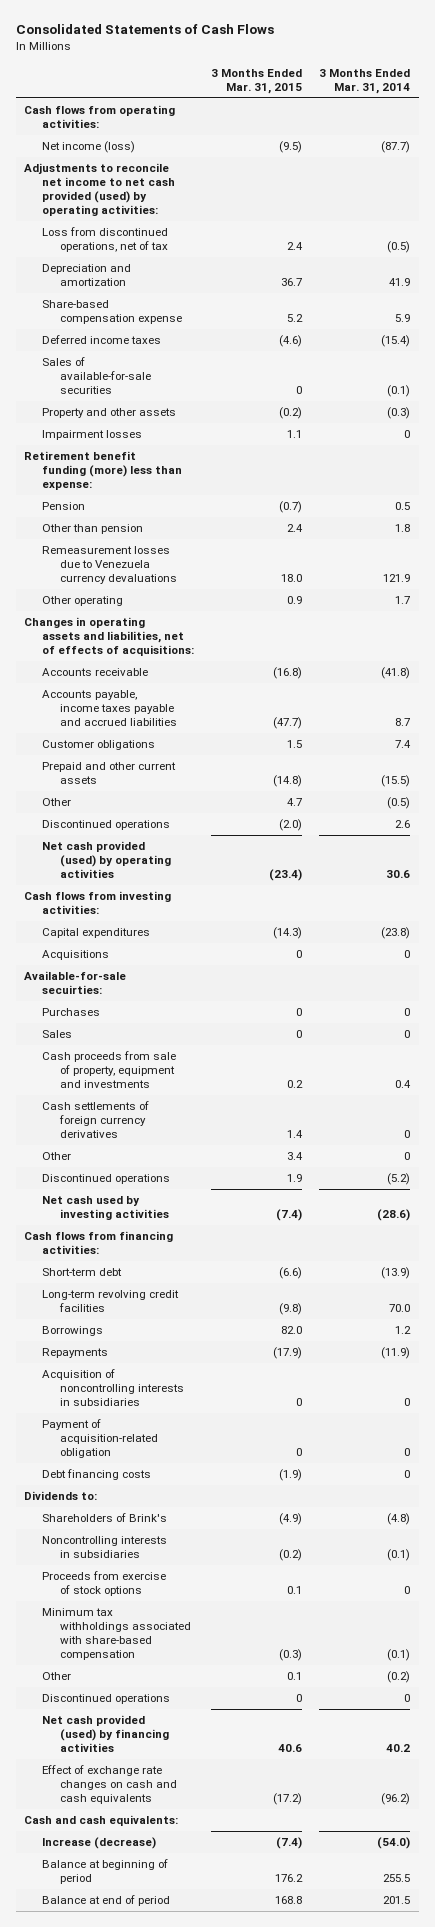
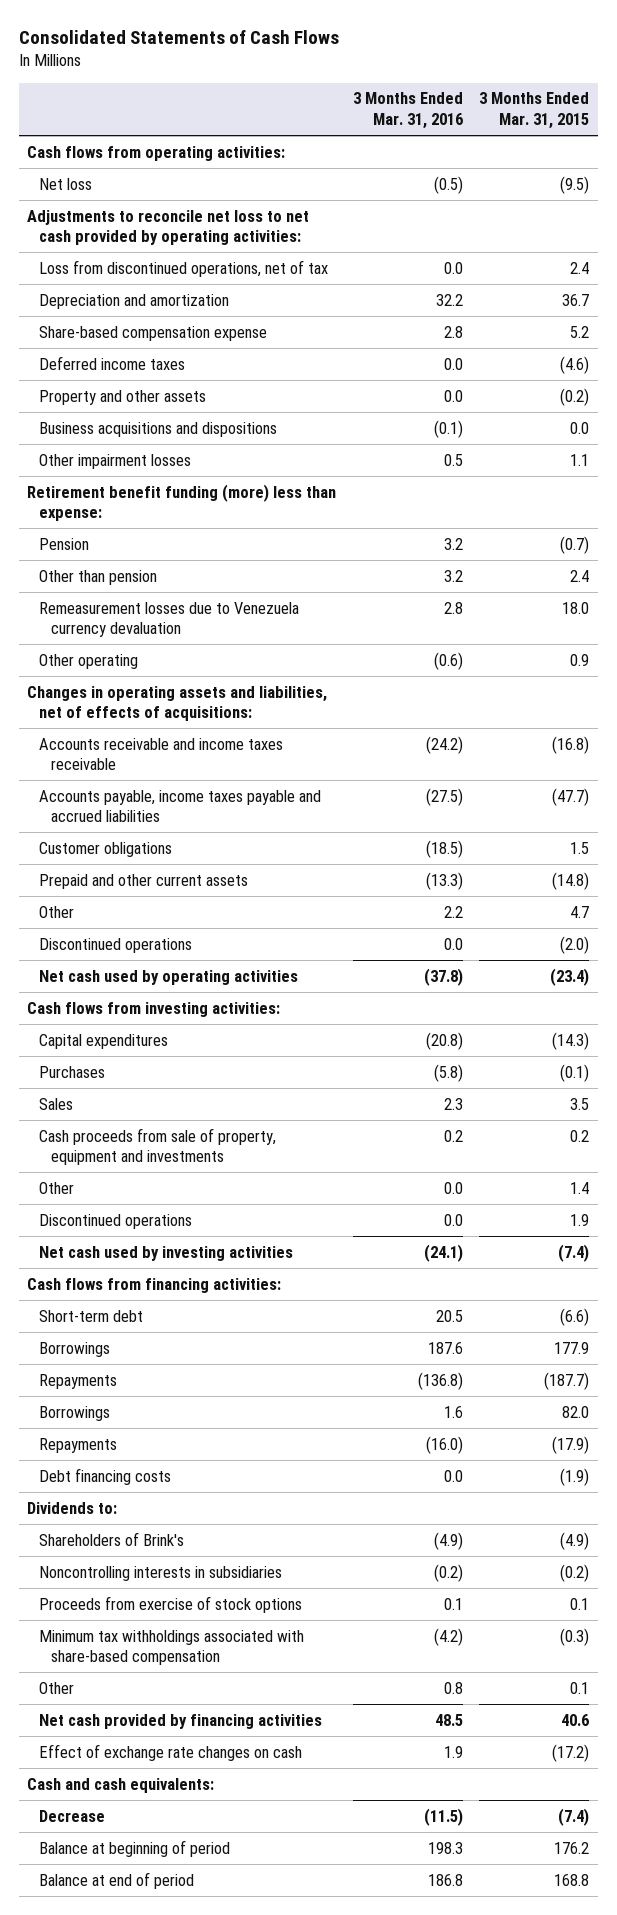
[319,68,411,94] 3 Months Ended Mar. 31, 2014 -> none
none -> [352,92,463,130] 3 Months Ended Mar. 31, 2016
[42,141,136,154] Net income (loss) -> [38,177,92,190] Net loss
[24,163,176,216] Adjustments to reconcile net income to net cash provided (used) by operating activities: -> [27,209,310,246] Adjustments to reconcile net loss to net cash provided by operating activities:
[42,357,152,394] Sales of available-for-sale securities -> none
none -> [38,421,277,437] Business acquisitions and dispositions
[42,430,143,441] Impairment losses -> [38,453,191,469] Other impairment losses
[42,546,178,584] Remeasurement losses due to Venezuela currency devaluations -> [38,601,299,638] Remeasurement losses due to Venezuela currency devaluation
[42,668,149,677] Accounts receivable -> [38,737,283,771] Accounts receivable and income taxes receivable
[42,841,172,878] Net cash provided (used) by operating activities -> [38,969,298,985] Net cash used by operating activities
[42,950,110,961] Acquisitions -> none
[24,971,127,995] Available-for-sale secuirties: -> none
[296,1008,303,1017] 0 -> [560,1063,590,1082] (0.1)
[296,1030,303,1039] 0 -> [570,1097,590,1110] 3.5
[42,1101,150,1138] Cash settlements of foreign currency derivatives -> none
[287,1152,304,1161] 3.4 -> [570,1181,590,1194] 1.4
[42,1290,180,1313] Long-term revolving credit facilities -> none
none -> [38,1341,110,1357] Borrowings
none -> [38,1373,117,1389] Repayments
[42,1369,185,1406] Acquisition of noncontrolling interests in subsidiaries -> none
[42,1419,159,1458] Payment of acquisition-related obligation -> none
[42,1694,171,1705] Discontinued operations -> none
[42,1715,170,1752] Net cash provided (used) by financing activities -> [38,1713,322,1729] Net cash provided by financing activities
[42,1765,178,1804] Effect of exchange rate changes on cash and cash equivalents -> [38,1743,302,1761] Effect of exchange rate changes on cash
[42,1837,157,1850] Increase (decrease) -> [38,1809,105,1822] Decrease

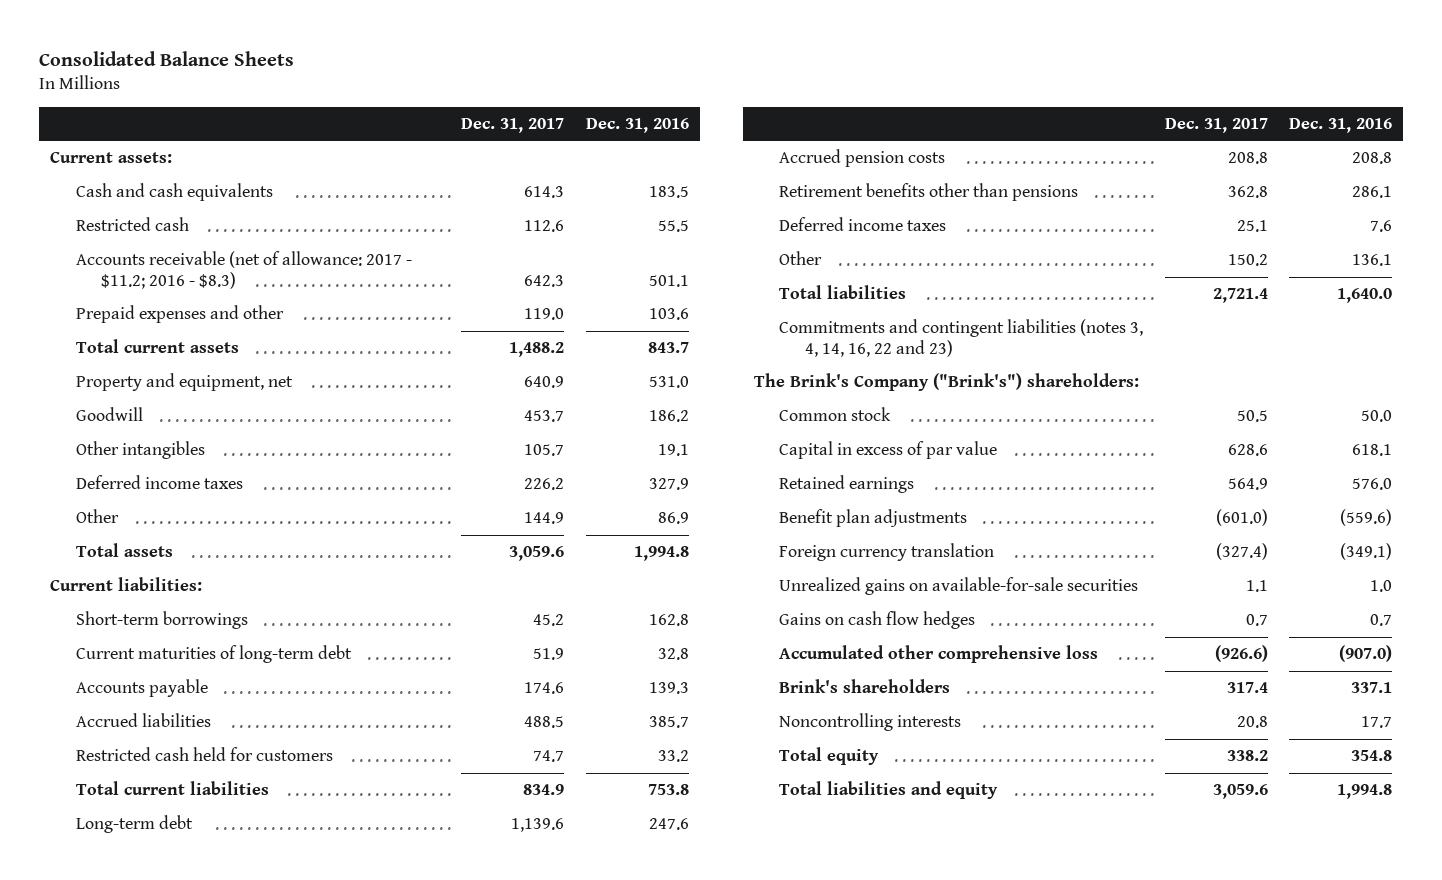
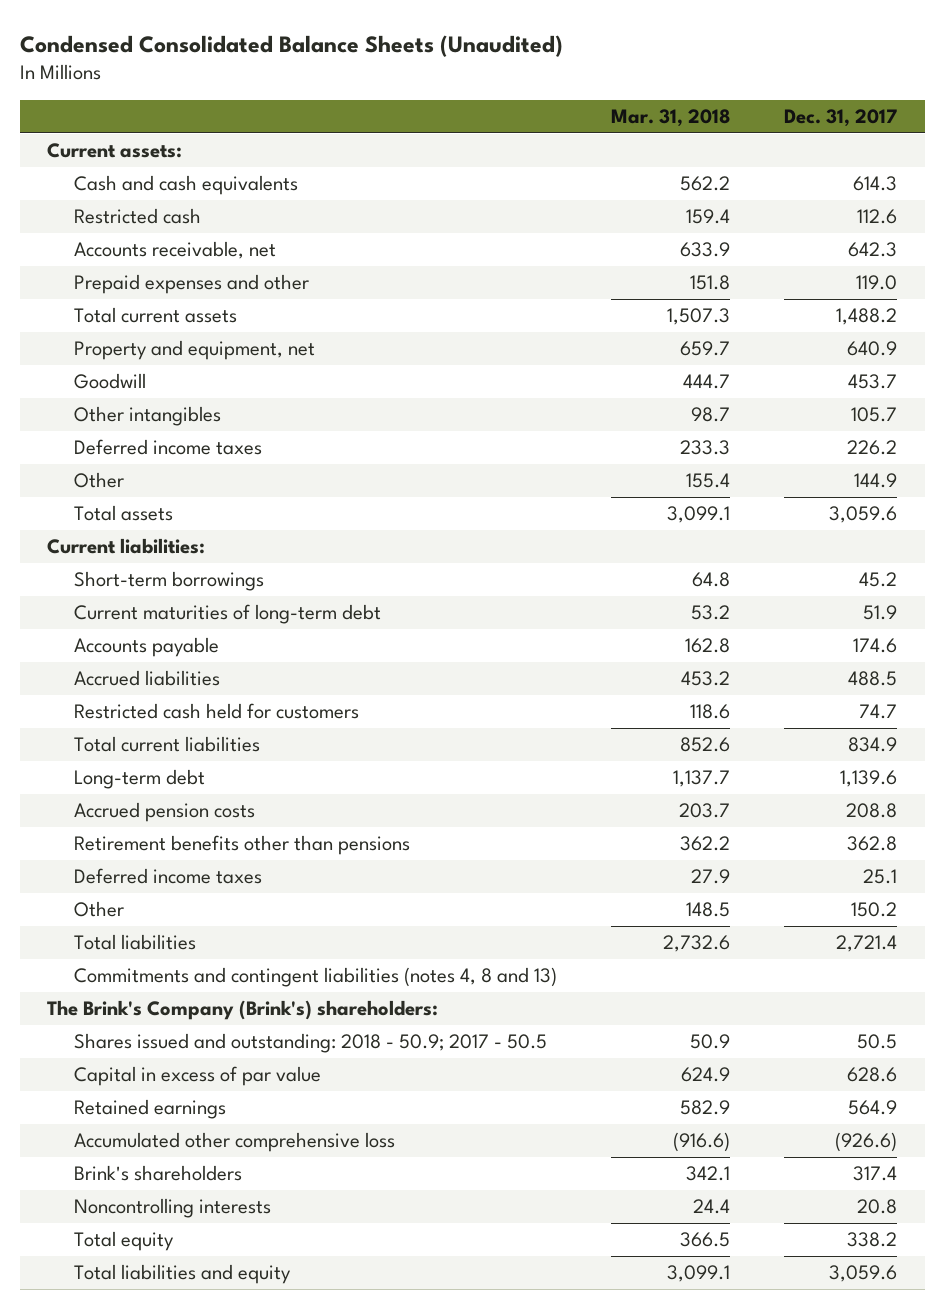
[39,51,295,67] Consolidated Balance Sheets -> [19,34,563,57] Condensed Consolidated Balance Sheets (Unaudited)
[585,117,689,133] Dec. 31, 2016 -> none
none -> [611,109,731,128] Mar. 31, 2018
[75,251,412,289] Accounts receivable (net of allowance: 2017 - $11.2; 2016 - $8.3) -> [73,241,276,260] Accounts receivable, net
[779,319,1144,357] Commitments and contingent liabilities (notes 3, 4, 14, 16, 22 and 23) -> [73,967,557,988] Commitments and contingent liabilities (notes 4, 8 and 13)
[753,373,1139,392] The Brink's Company ("Brink's") shareholders: -> [46,1000,438,1021] The Brink's Company (Brink's) shareholders:
[779,407,892,422] Common stock -> [73,1033,547,1054] Shares issued and outstanding: 2018 - 50.9; 2017 - 50.5
[779,509,968,528] Benefit plan adjustments -> none
[779,543,995,562] Foreign currency translation -> none
[779,577,1139,596] Unrealized gains on available-for-sale securities -> none
[779,611,976,630] Gains on cash flow hedges -> none

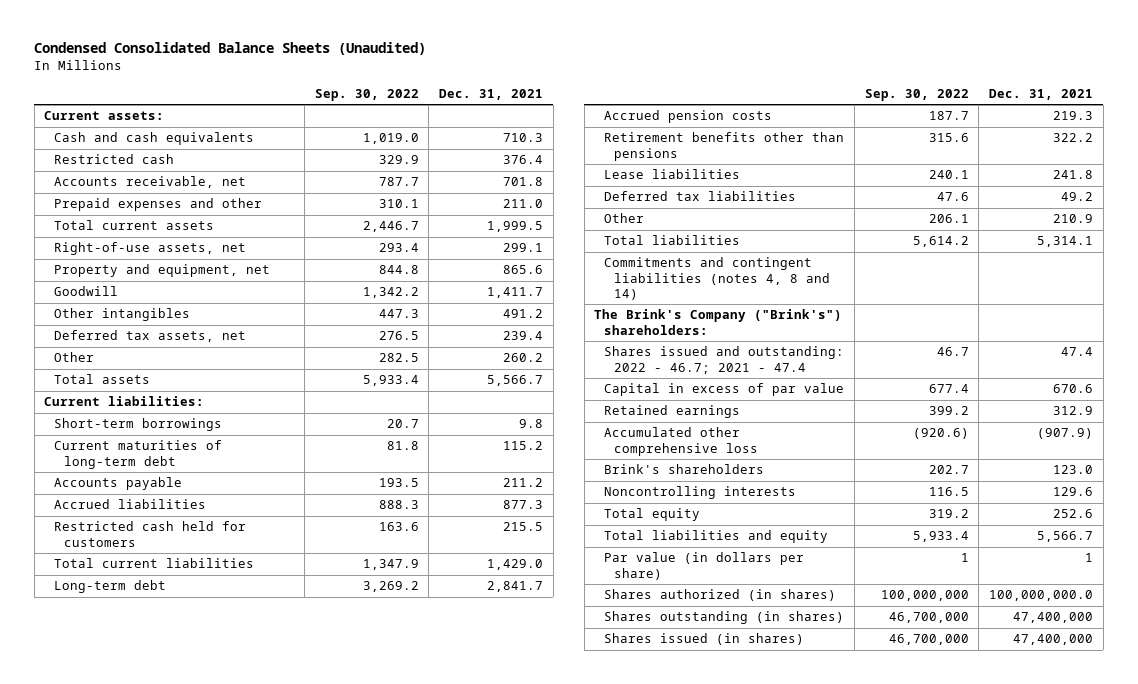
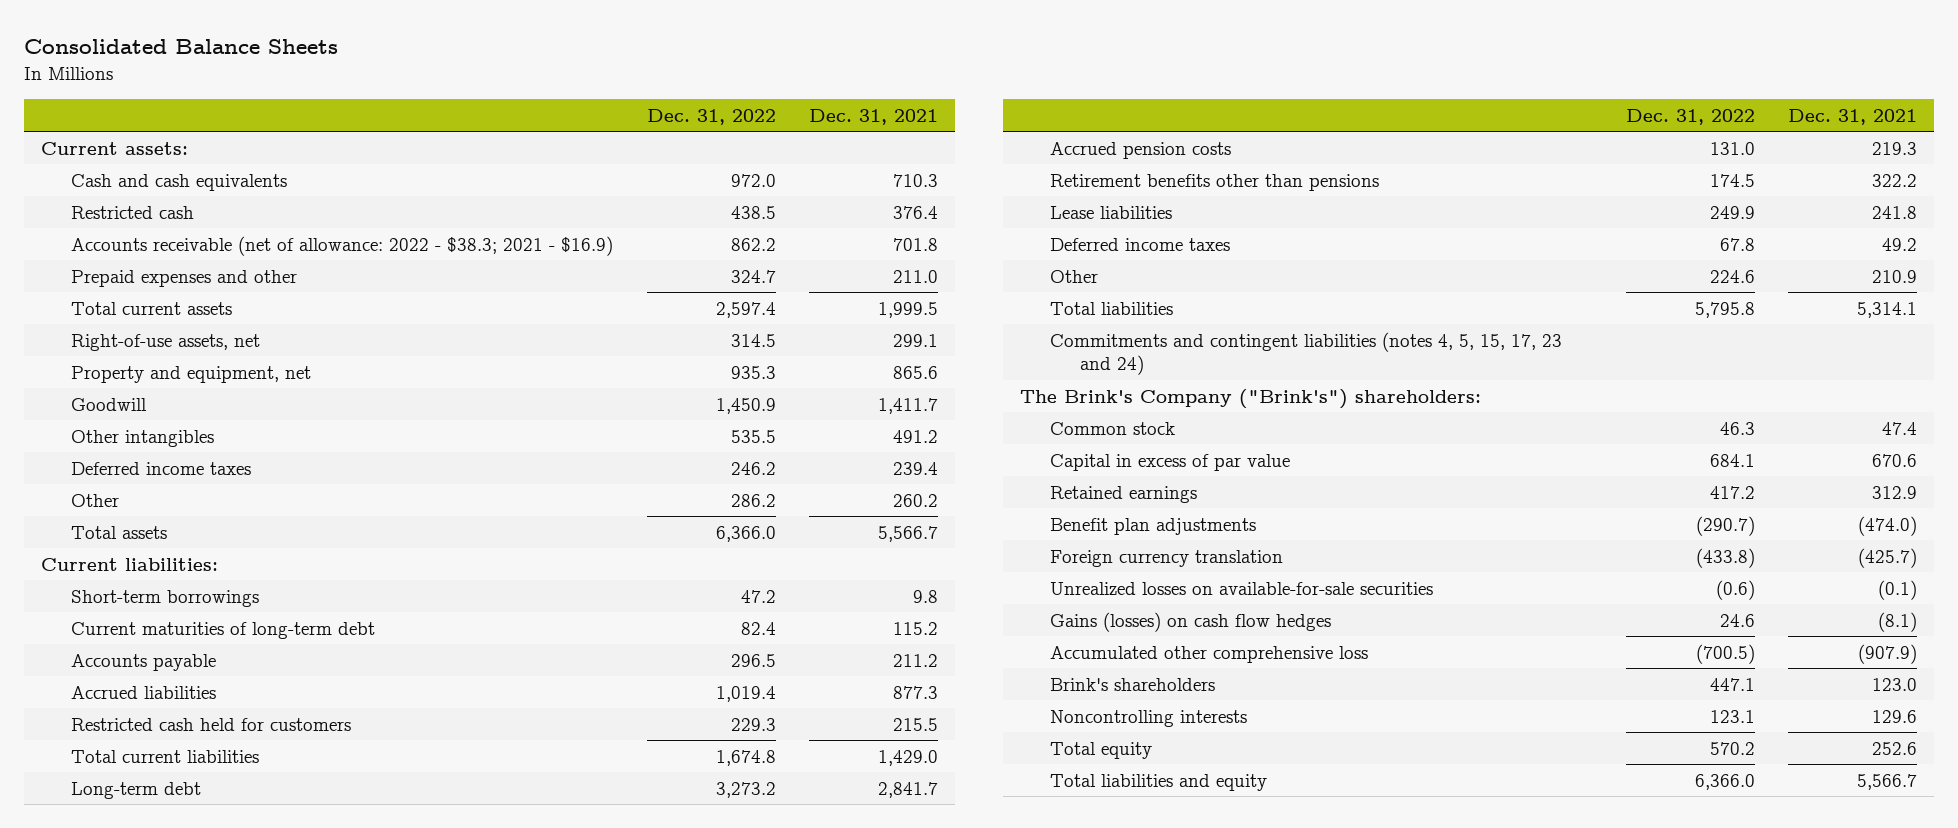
[34,42,427,56] Condensed Consolidated Balance Sheets (Unaudited) -> [24,38,339,54] Consolidated Balance Sheets
[314,88,419,101] Sep. 30, 2022 -> none
none -> [646,108,776,125] Dec. 31, 2022
[54,176,247,189] Accounts receivable, net -> [71,235,614,256] Accounts receivable (net of allowance: 2022 - $38.3; 2021 - $16.9)
[54,330,247,343] Deferred tax assets, net -> [71,461,252,475] Deferred income taxes
[604,191,797,202] Deferred tax liabilities -> [1049,237,1230,251] Deferred income taxes
[604,257,831,301] Commitments and contingent liabilities (notes 4, 8 and 14) -> [1049,331,1562,376] Commitments and contingent liabilities (notes 4, 5, 15, 17, 23 and 24)
[604,346,845,374] Shares issued and outstanding: 2022 - 46.7; 2021 - 47.4 -> [1049,421,1175,435] Common stock
none -> [1049,517,1256,535] Benefit plan adjustments
none -> [1049,549,1283,567] Foreign currency translation
none -> [1049,581,1433,595] Unrealized losses on available-for-sale securities
none -> [1049,611,1331,632] Gains (losses) on cash flow hedges
[604,552,805,580] Par value (in dollars per share) -> none
[604,589,837,602] Shares authorized (in shares) -> none
[604,611,845,625] Shares outstanding (in shares) -> none
[604,633,805,646] Shares issued (in shares) -> none

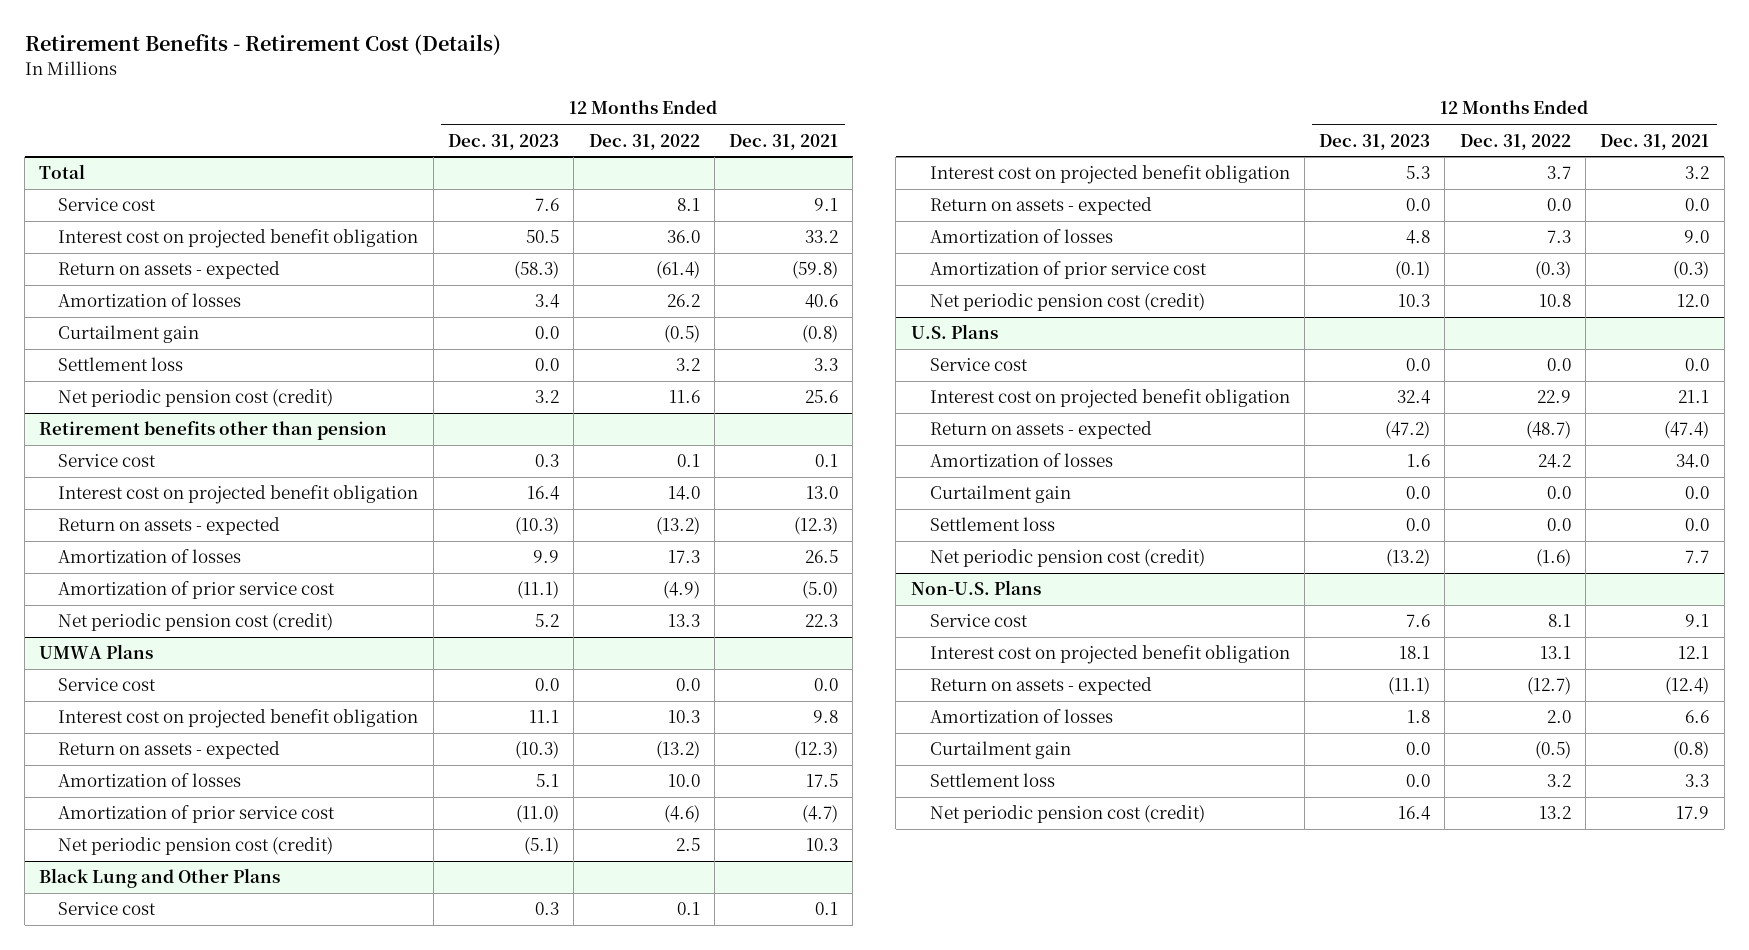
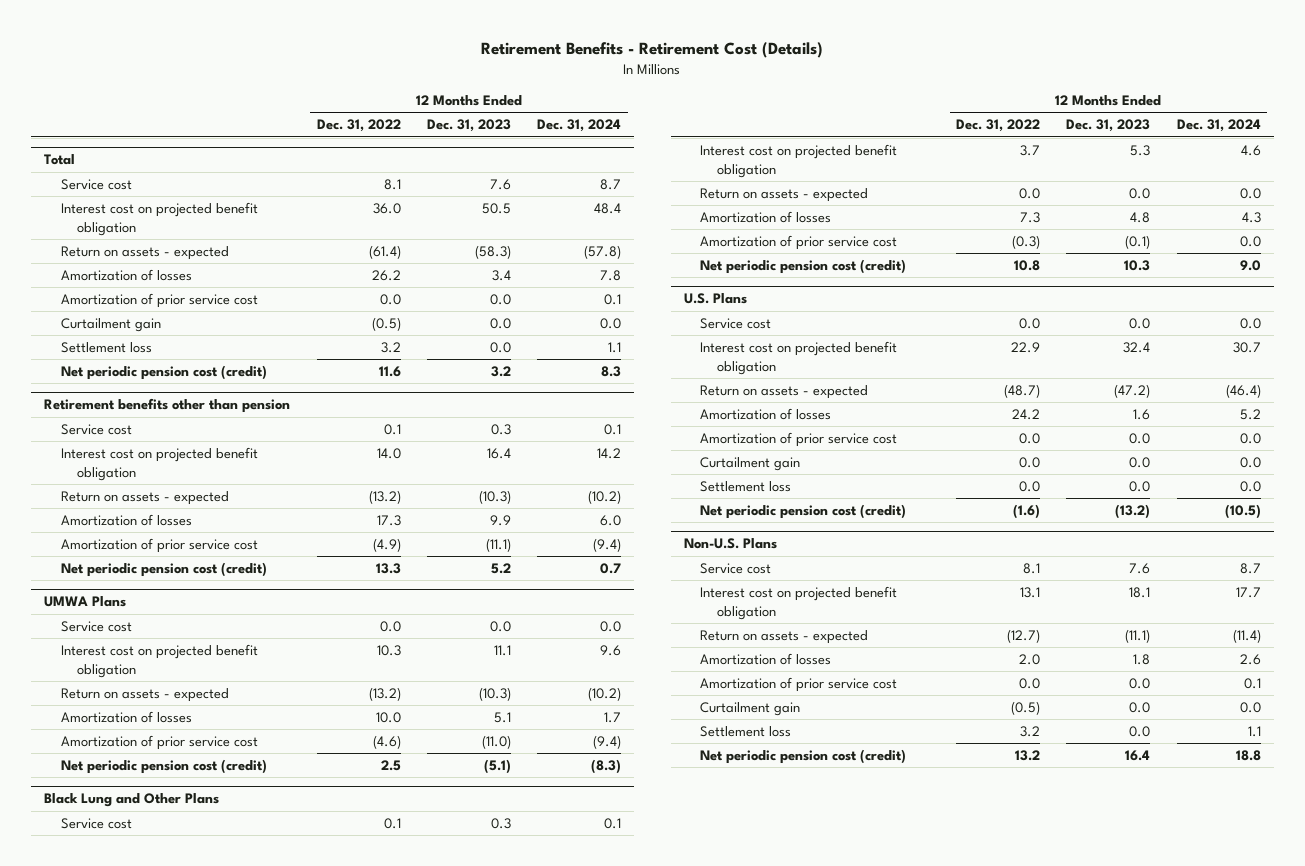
[729,133,839,150] Dec. 31, 2021 -> none
none -> [537,119,622,133] Dec. 31, 2024
none -> [60,292,258,308] Amortization of prior service cost
none -> [700,431,898,447] Amortization of prior service cost
none -> [700,676,898,692] Amortization of prior service cost

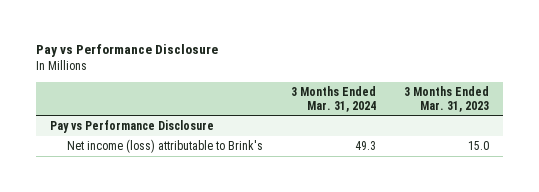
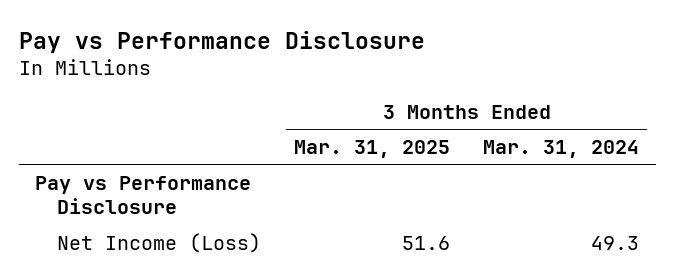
[404,85,490,112] 3 Months Ended Mar. 31, 2023 -> none
none -> [293,140,450,159] Mar. 31, 2025
[67,138,264,153] Net income (loss) attributable to Brink's -> [56,232,261,253] Net Income (Loss)

